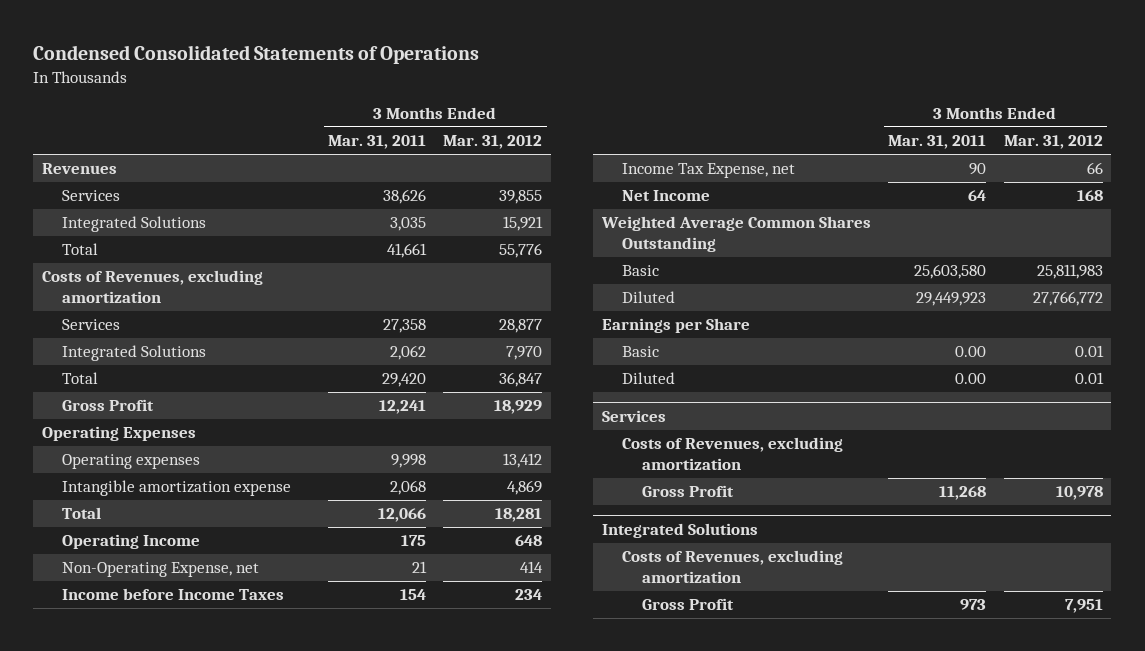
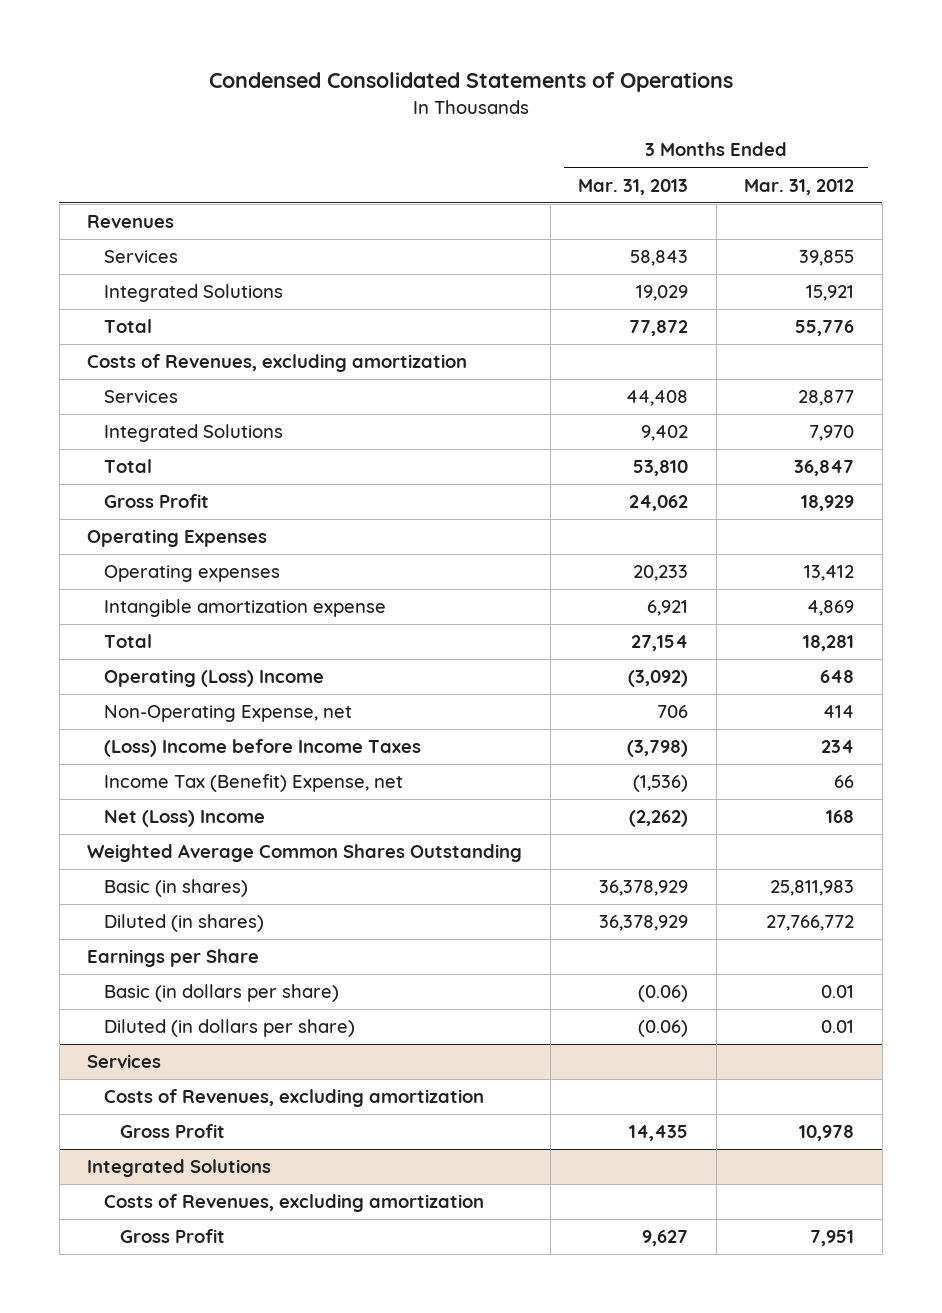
[328,135,427,150] Mar. 31, 2011 -> none
none -> [578,178,689,195] Mar. 31, 2013
[62,534,201,550] Operating Income -> [103,669,324,688] Operating (Loss) Income
[62,588,285,601] Income before Income Taxes -> [103,739,421,758] (Loss) Income before Income Taxes
[622,163,796,179] Income Tax Expense, net -> [103,774,403,793] Income Tax (Benefit) Expense, net
[622,190,711,202] Net Income -> [103,810,265,828] Net (Loss) Income
[622,265,660,277] Basic -> [103,879,248,898] Basic (in shares)
[622,291,676,304] Diluted -> [103,914,264,933] Diluted (in shares)
[622,346,660,358] Basic -> [103,984,339,1003] Basic (in dollars per share)
[622,372,676,385] Diluted -> [103,1019,355,1038] Diluted (in dollars per share)

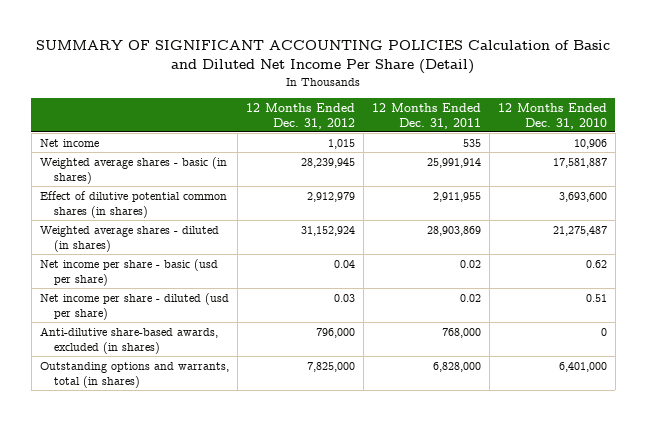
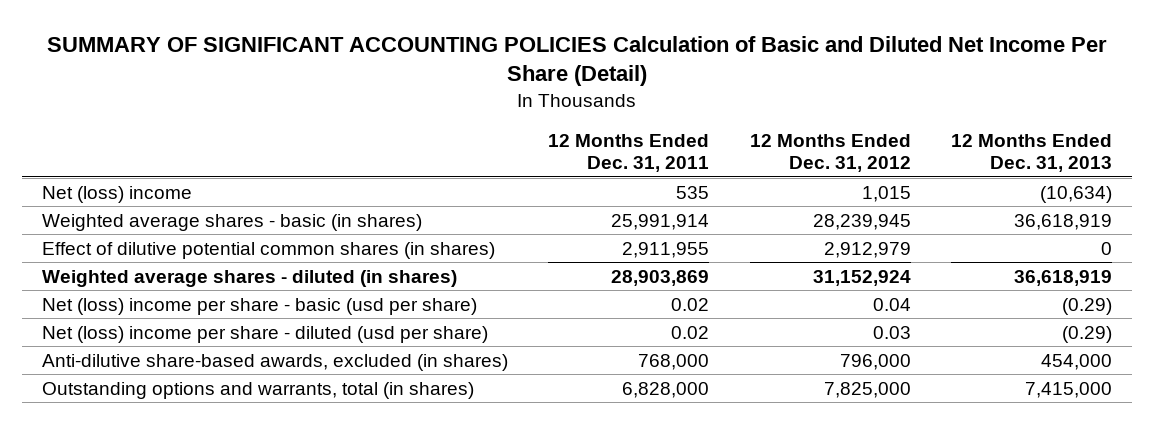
[497,102,607,129] 12 Months Ended Dec. 31, 2010 -> none
none -> [950,134,1112,173] 12 Months Ended Dec. 31, 2013
[39,138,99,147] Net income -> [42,185,193,203] Net (loss) income
[39,258,218,286] Net income per share - basic (usd per share) -> [42,297,478,315] Net (loss) income per share - basic (usd per share)
[39,292,229,320] Net income per share - diluted (usd per share) -> [42,325,489,343] Net (loss) income per share - diluted (usd per share)

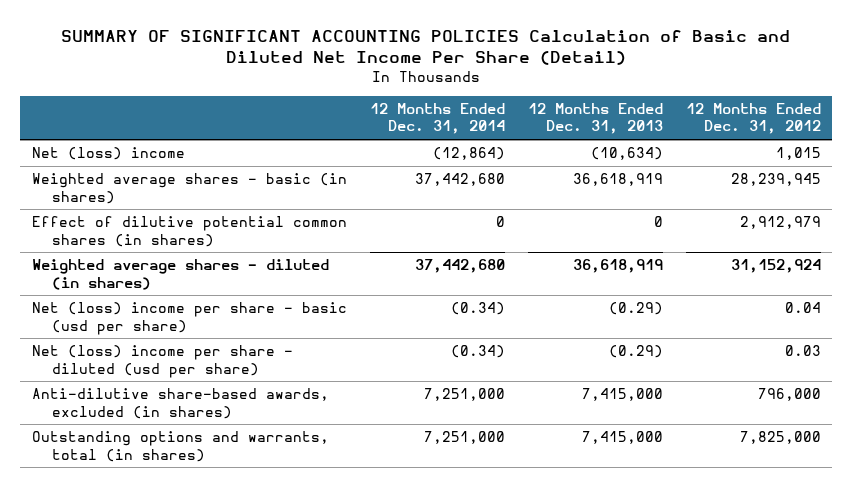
[548,134,710,173] 12 Months Ended Dec. 31, 2011 -> none
none -> [369,103,505,135] 12 Months Ended Dec. 31, 2014
[1040,353,1112,370] 454,000 -> [581,388,663,402] 7,415,000

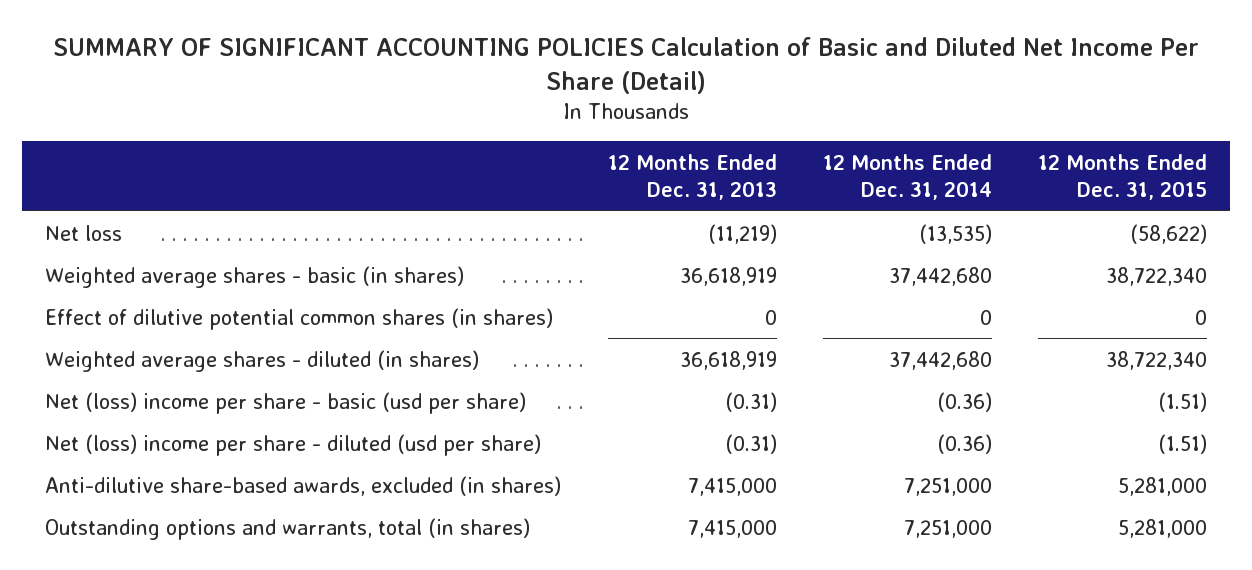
[685,103,821,135] 12 Months Ended Dec. 31, 2012 -> none
none -> [1037,153,1207,200] 12 Months Ended Dec. 31, 2015
[31,147,185,161] Net (loss) income -> [45,224,123,241] Net loss
[432,147,505,161] (12,864) -> [918,223,992,244] (13,535)
[590,147,663,161] (10,634) -> [707,223,777,244] (11,219)
[450,302,505,316] (0.34) -> [936,391,992,412] (0.36)
[608,302,663,316] (0.29) -> [724,391,777,412] (0.31)
[450,345,505,359] (0.34) -> [936,433,992,454] (0.36)
[608,345,663,359] (0.29) -> [724,433,777,454] (0.31)

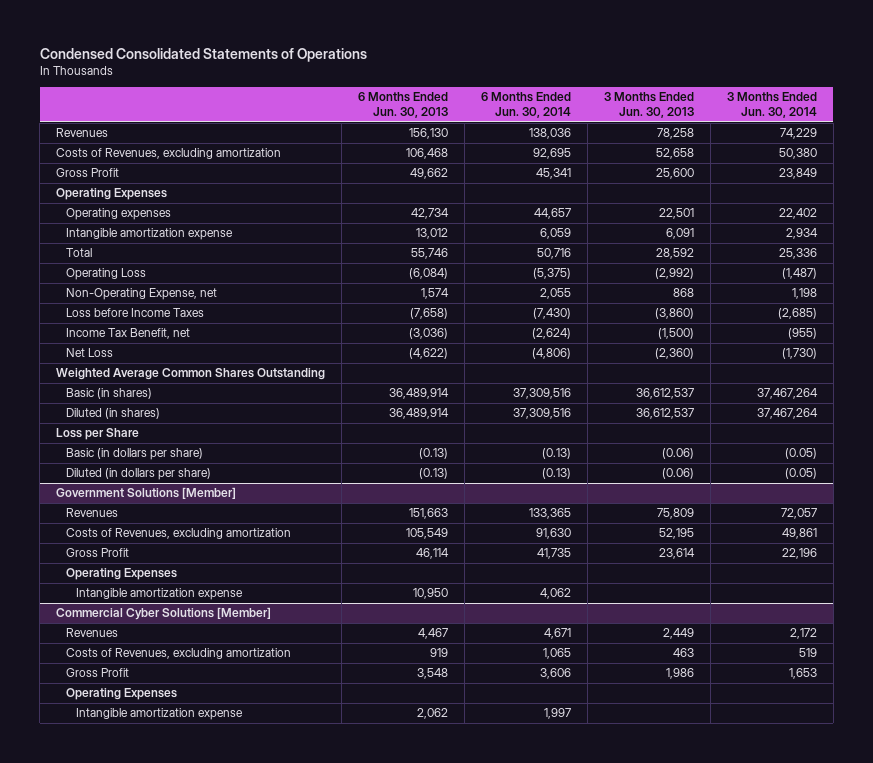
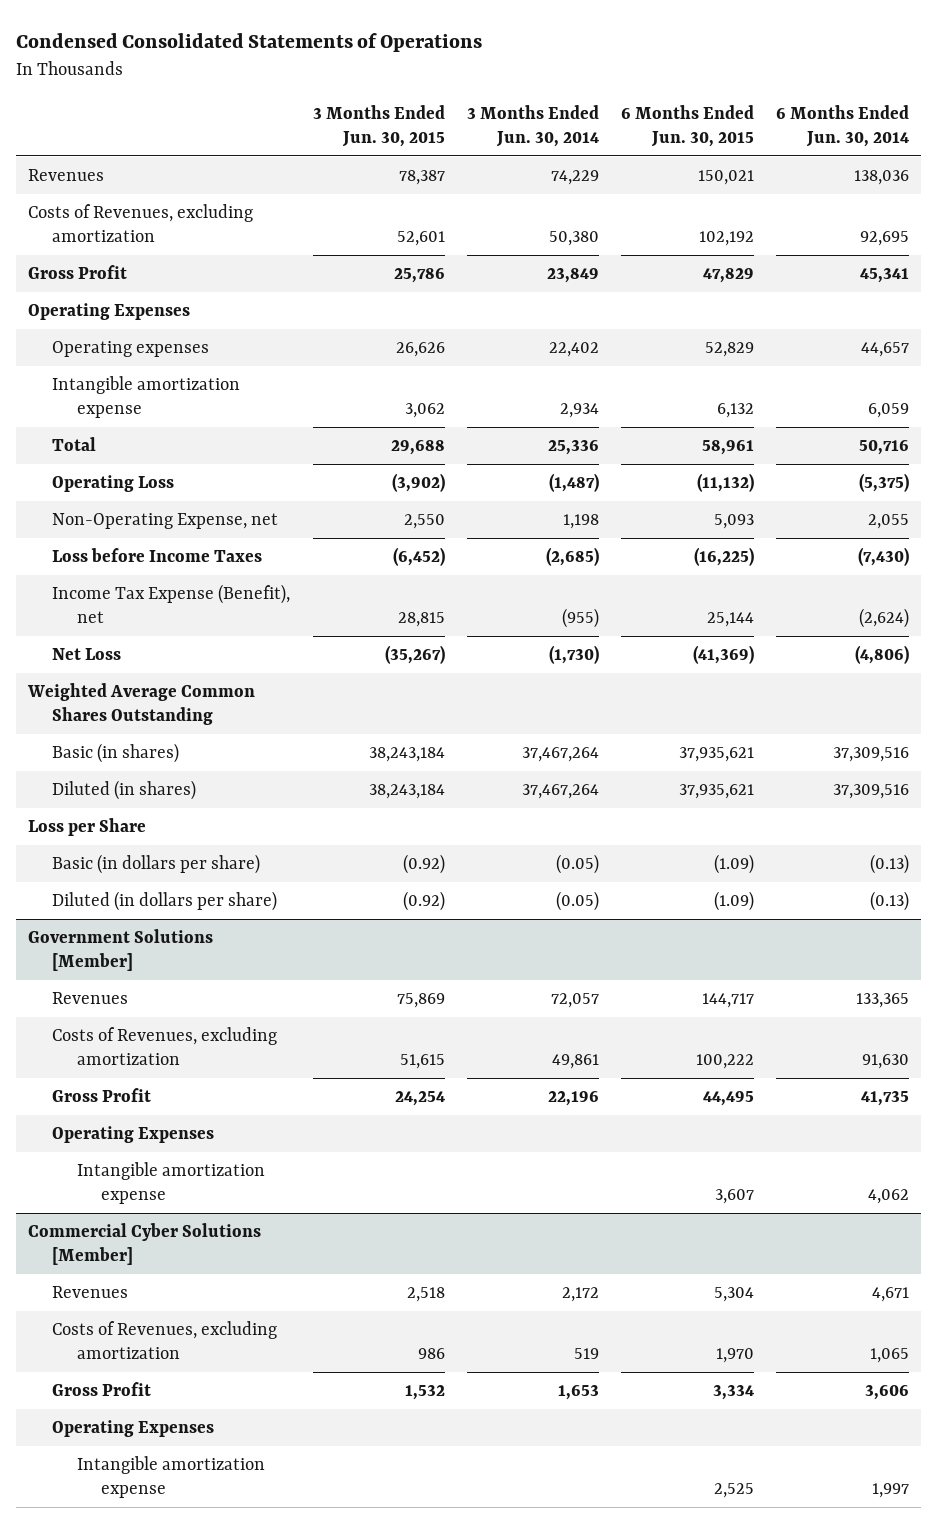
[358,92,449,119] 6 Months Ended Jun. 30, 2013 -> none
[603,92,694,119] 3 Months Ended Jun. 30, 2013 -> none
none -> [312,105,445,148] 3 Months Ended Jun. 30, 2015
none -> [621,105,755,148] 6 Months Ended Jun. 30, 2015
[66,328,191,340] Income Tax Benefit, net -> [52,584,291,624] Income Tax Expense (Benefit), net

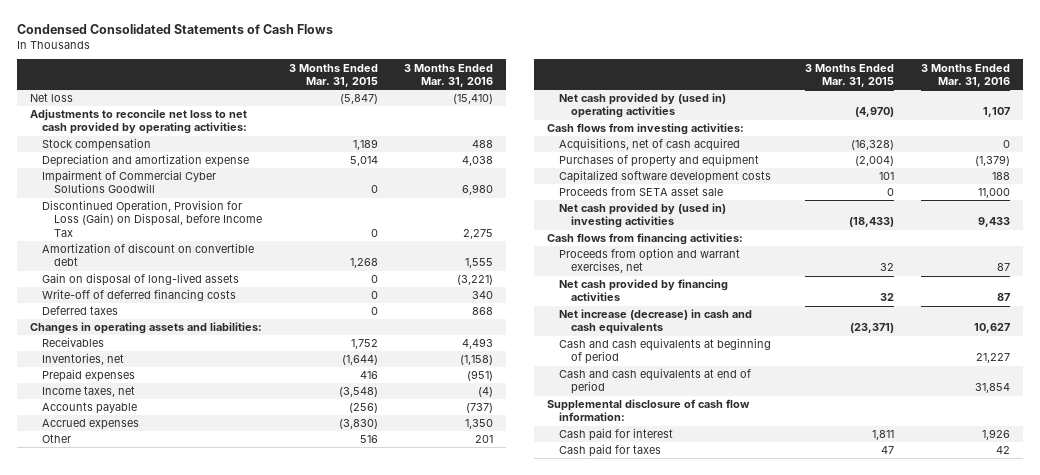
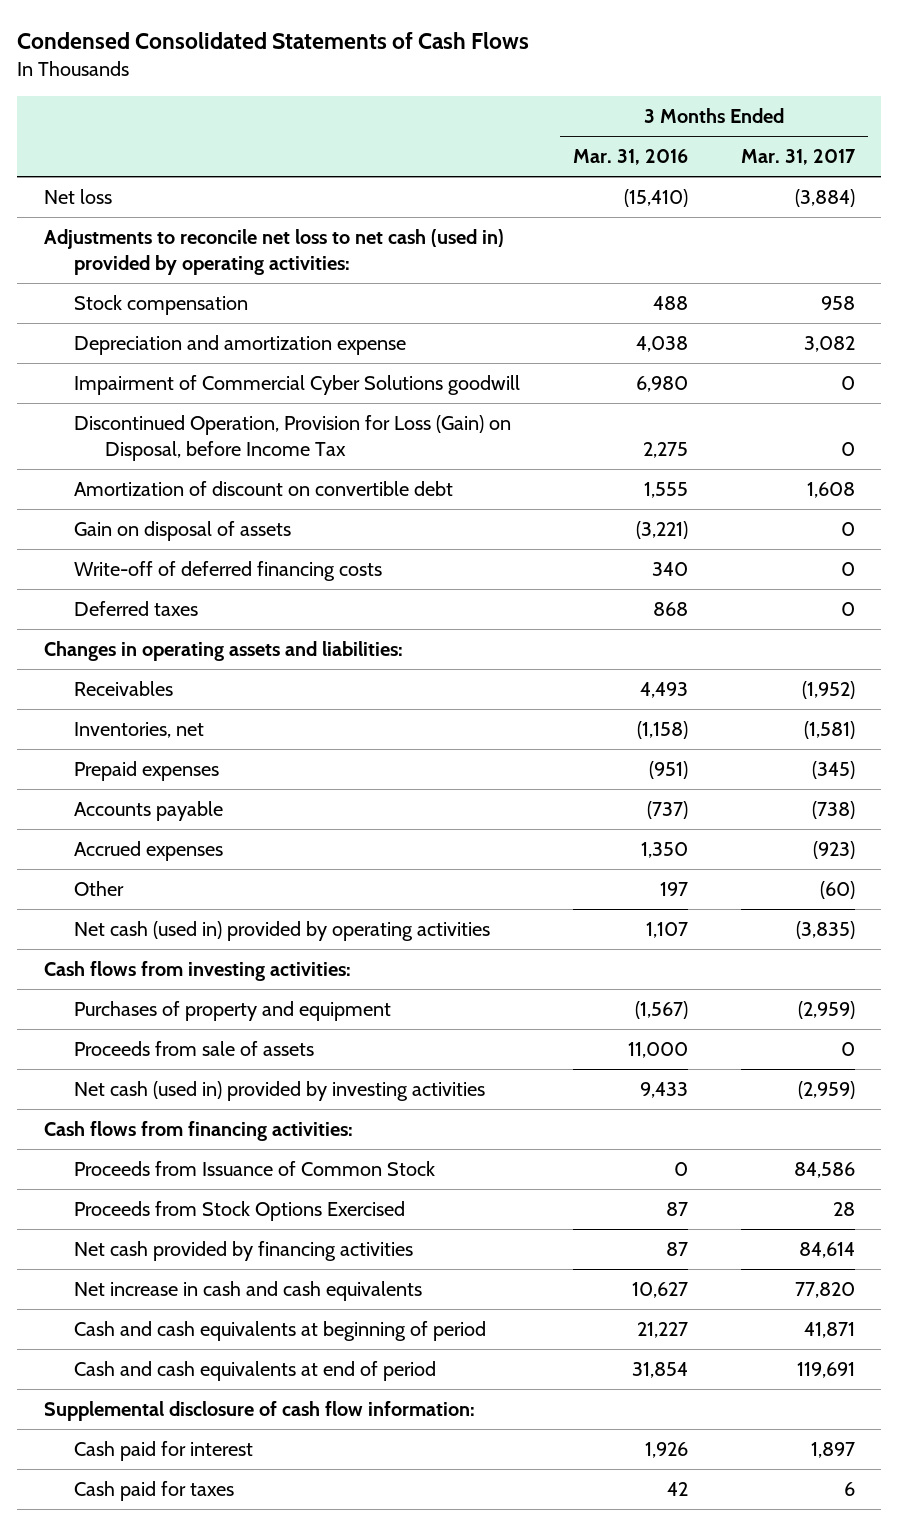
[288,63,378,87] 3 Months Ended Mar. 31, 2015 -> none
none -> [740,149,856,166] Mar. 31, 2017
[29,109,248,135] Adjustments to reconcile net loss to net cash provided by operating activities: -> [43,229,504,276] Adjustments to reconcile net loss to net cash (used in) provided by operating activities:
[42,170,217,194] Impairment of Commercial Cyber Solutions Goodwill -> [74,375,521,396] Impairment of Commercial Cyber Solutions goodwill
[42,273,240,287] Gain on disposal of long-lived assets -> [74,521,292,542] Gain on disposal of assets
[42,386,136,398] Income taxes, net -> none
[474,435,493,444] 201 -> [660,882,689,897] 197
[558,93,726,119] Net cash provided by (used in) operating activities -> [74,921,491,942] Net cash (used in) provided by operating activities
[558,138,740,152] Acquisitions, net of cash acquired -> none
[558,170,771,184] Capitalized software development costs -> none
[974,155,1010,167] (1,379) -> [635,1001,689,1020] (1,567)
[558,187,723,197] Proceeds from SETA asset sale -> [74,1041,315,1057] Proceeds from sale of assets
[558,203,726,229] Net cash provided by (used in) investing activities -> [74,1081,486,1102] Net cash (used in) provided by investing activities
[558,248,740,274] Proceeds from option and warrant exercises, net -> none
none -> [74,1161,436,1177] Proceeds from Issuance of Common Stock
none -> [74,1201,406,1222] Proceeds from Stock Options Exercised
[558,309,752,335] Net increase (decrease) in cash and cash equivalents -> [74,1281,423,1302] Net increase in cash and cash equivalents

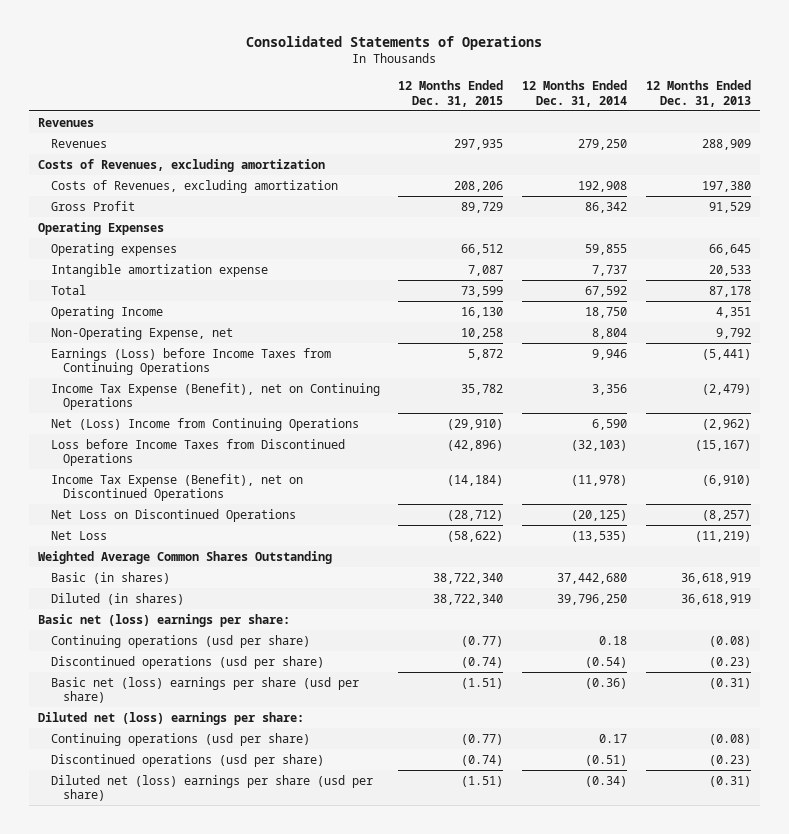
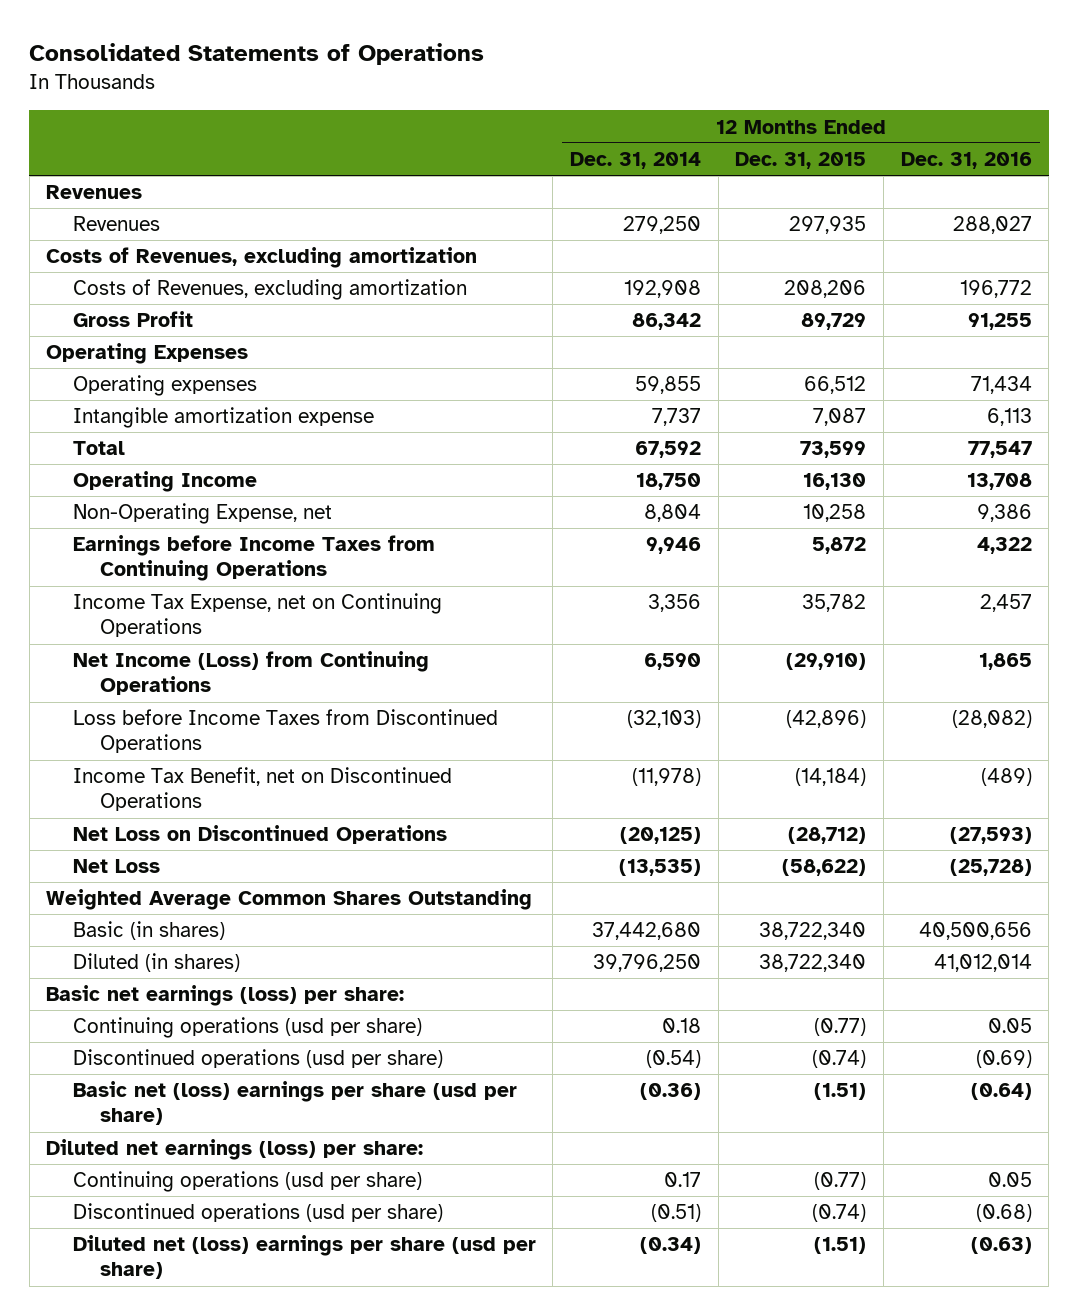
[645,79,751,107] 12 Months Ended Dec. 31, 2013 -> none
none -> [900,151,1032,169] Dec. 31, 2016
[50,347,331,376] Earnings (Loss) before Income Taxes from Continuing Operations -> [72,535,435,582] Earnings before Income Taxes from Continuing Operations
[50,382,380,411] Income Tax Expense (Benefit), net on Continuing Operations -> [72,593,442,638] Income Tax Expense, net on Continuing Operations
[50,417,359,431] Net (Loss) Income from Continuing Operations -> [72,651,429,696] Net Income (Loss) from Continuing Operations
[50,473,303,502] Income Tax Expense (Benefit), net on Discontinued Operations -> [72,767,452,812] Income Tax Benefit, net on Discontinued Operations
[37,613,290,627] Basic net (loss) earnings per share: -> [46,985,405,1007] Basic net earnings (loss) per share:
[37,711,304,725] Diluted net (loss) earnings per share: -> [46,1139,424,1161] Diluted net earnings (loss) per share:

